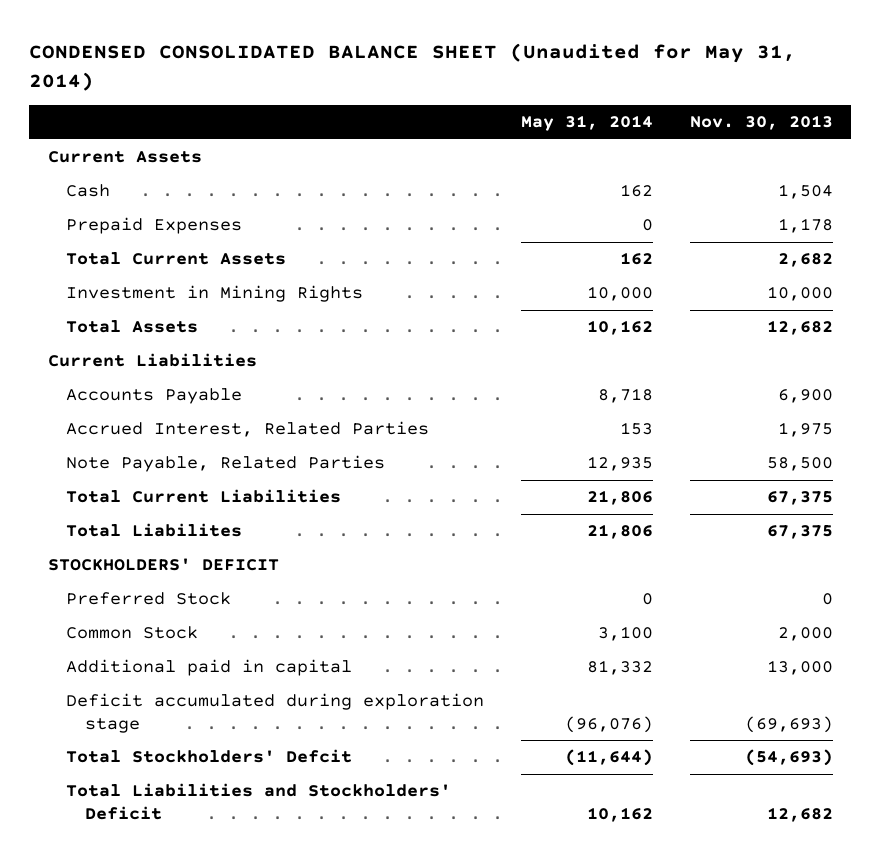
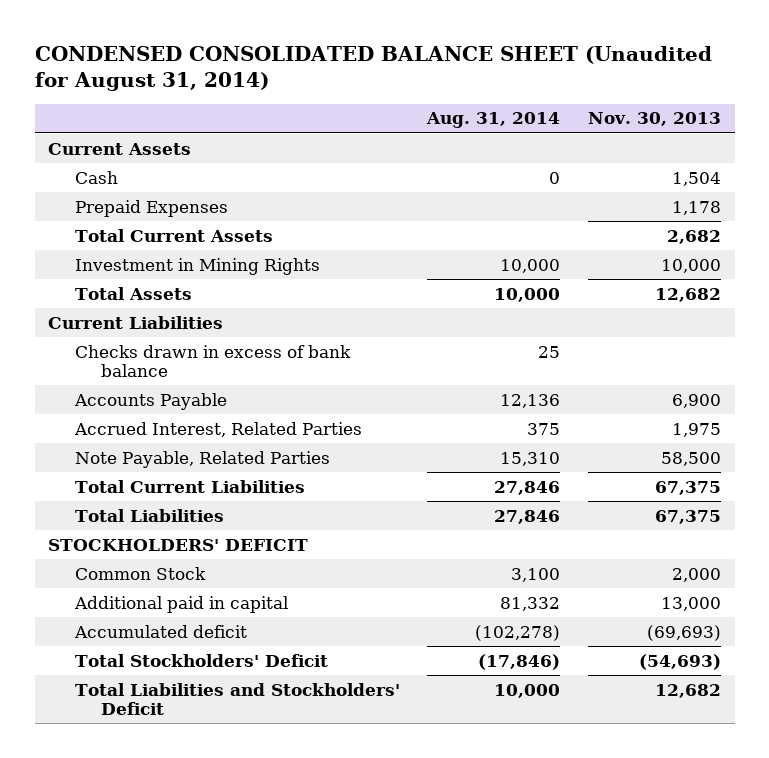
[29,43,797,91] CONDENSED CONSOLIDATED BALANCE SHEET (Unaudited for May 31, 2014) -> [34,45,712,92] CONDENSED CONSOLIDATED BALANCE SHEET (Unaudited for August 31, 2014)
[520,115,653,132] May 31, 2014 -> none
none -> [426,112,561,129] Aug. 31, 2014
none -> [74,344,351,377] Checks drawn in excess of bank balance
[66,523,243,538] Total Liabilites -> [74,508,224,522] Total Liabilities
[66,592,232,606] Preferred Stock -> none
[66,693,485,733] Deficit accumulated during exploration stage -> [73,624,247,638] Accumulated deficit
[66,749,353,764] Total Stockholders' Defcit -> [74,653,328,667] Total Stockholders' Deficit

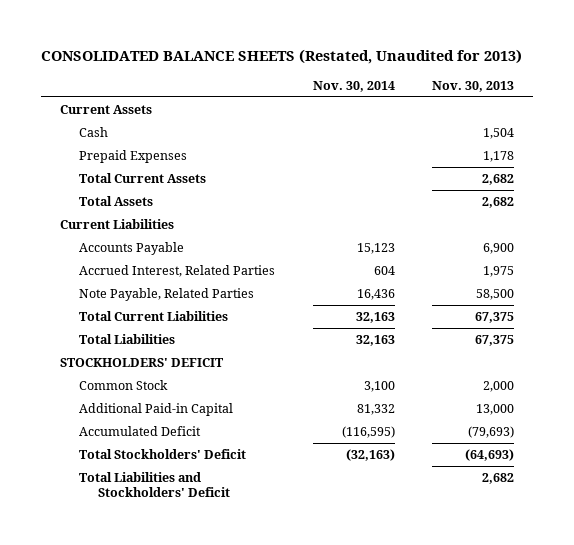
[34,45,712,92] CONDENSED CONSOLIDATED BALANCE SHEET (Unaudited for August 31, 2014) -> [41,49,523,65] CONSOLIDATED BALANCE SHEETS (Restated, Unaudited for 2013)
[426,112,561,129] Aug. 31, 2014 -> none
none -> [312,80,395,92] Nov. 30, 2014
[74,257,320,275] Investment in Mining Rights -> none
[654,287,721,302] 12,682 -> [482,197,515,209] 2,682
[74,344,351,377] Checks drawn in excess of bank balance -> none
[73,595,288,613] Additional paid in capital -> [79,403,234,417] Additional Paid-in Capital
[73,624,247,638] Accumulated deficit -> [79,426,202,437] Accumulated Deficit
[646,624,721,641] (69,693) -> [468,426,515,439] (79,693)
[638,653,721,670] (54,693) -> [465,449,515,462] (64,693)
[654,683,721,698] 12,682 -> [482,473,515,485] 2,682

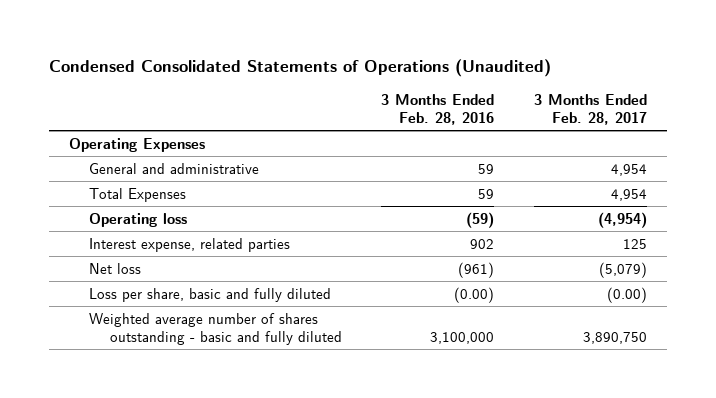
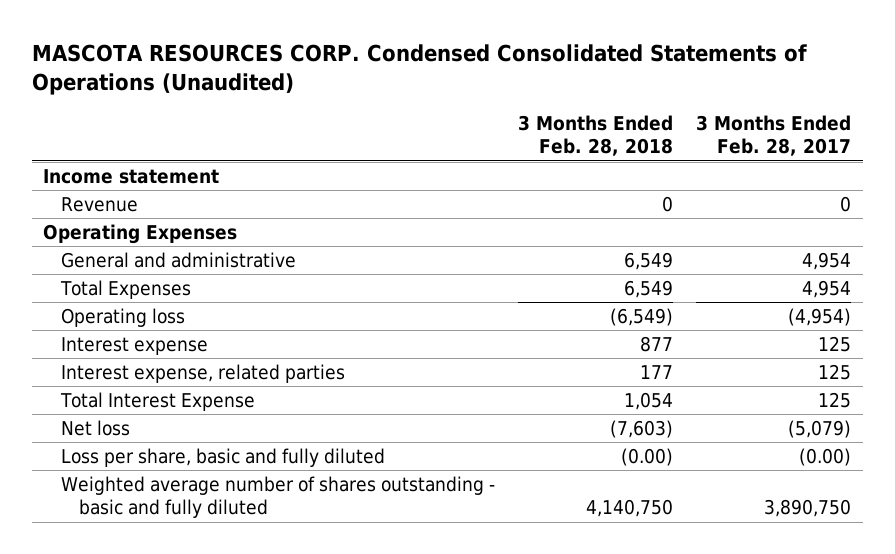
[49,59,552,78] Condensed Consolidated Statements of Operations (Unaudited) -> [31,44,807,96] MASCOTA RESOURCES CORP. Condensed Consolidated Statements of Operations (Unaudited)
[381,93,495,125] 3 Months Ended Feb. 28, 2016 -> none
none -> [518,114,674,157] 3 Months Ended Feb. 28, 2018
none -> [43,168,220,184] Income statement
none -> [61,196,139,212] Revenue
none -> [61,336,209,355] Interest expense
none -> [60,391,256,411] Total Interest Expense

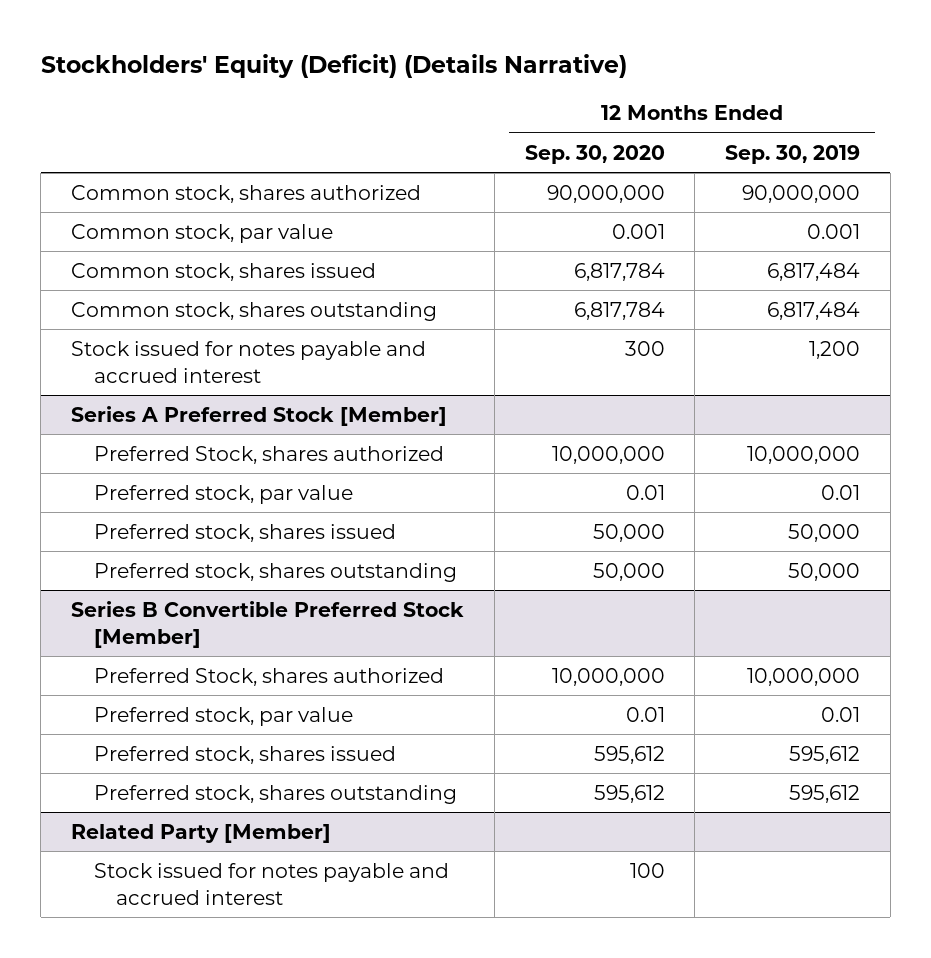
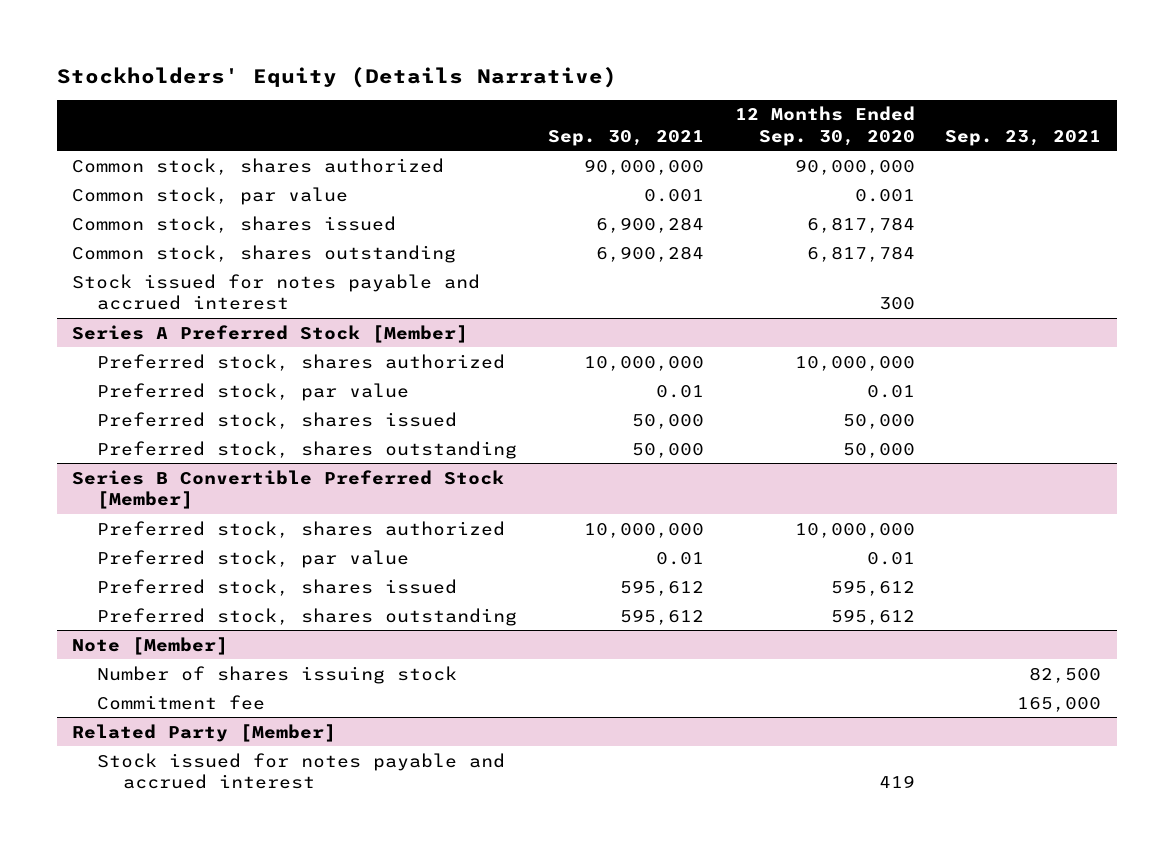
[40,53,627,78] Stockholders' Equity (Deficit) (Details Narrative) -> [56,66,617,88] Stockholders' Equity (Details Narrative)
[725,144,861,164] Sep. 30, 2019 -> none
none -> [548,129,705,146] Sep. 30, 2021
none -> [945,129,1102,146] Sep. 23, 2021
[93,445,444,464] Preferred Stock, shares authorized -> [97,353,506,371] Preferred stock, shares authorized
[93,667,444,686] Preferred Stock, shares authorized -> [97,520,506,538] Preferred stock, shares authorized
none -> [72,636,229,655] Note [Member]
none -> [97,665,458,684] Number of shares issuing stock
none -> [97,694,266,710] Commitment fee
[629,862,665,878] 100 -> [878,774,915,788] 419

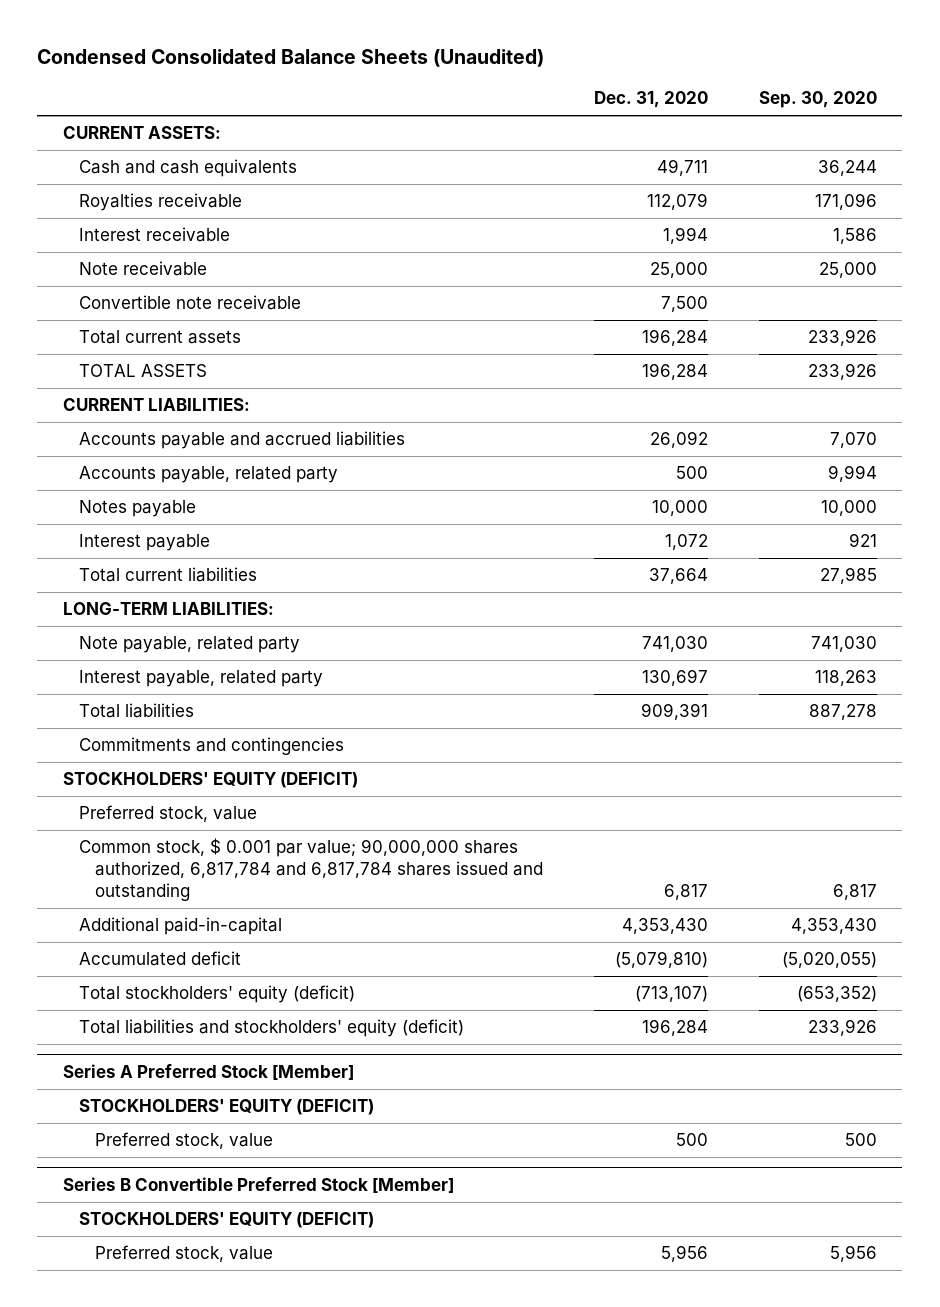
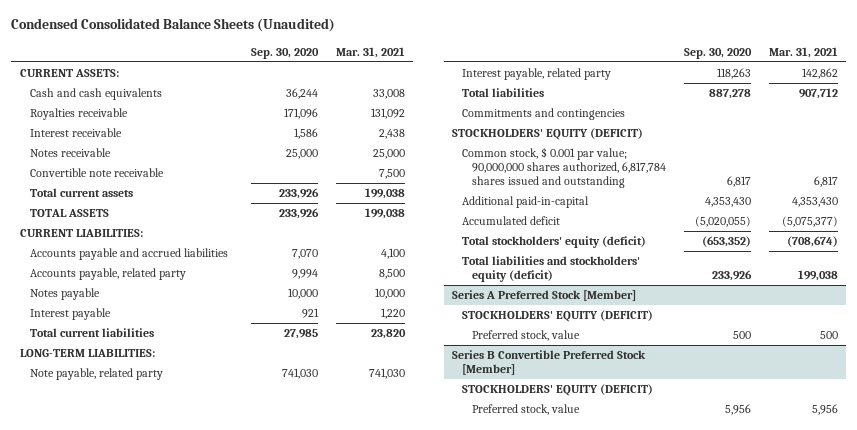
[594,91,709,109] Dec. 31, 2020 -> none
none -> [335,46,405,58] Mar. 31, 2021
[79,261,208,277] Note receivable -> [29,148,111,158] Notes receivable
[79,805,258,823] Preferred stock, value -> none
[79,838,544,902] Common stock, $ 0.001 par value; 90,000,000 shares authorized, 6,817,784 and 6,817,784 shares issued and outstanding -> [462,147,667,189] Common stock, $ 0.001 par value; 90,000,000 shares authorized, 6,817,784 shares issued and outstanding

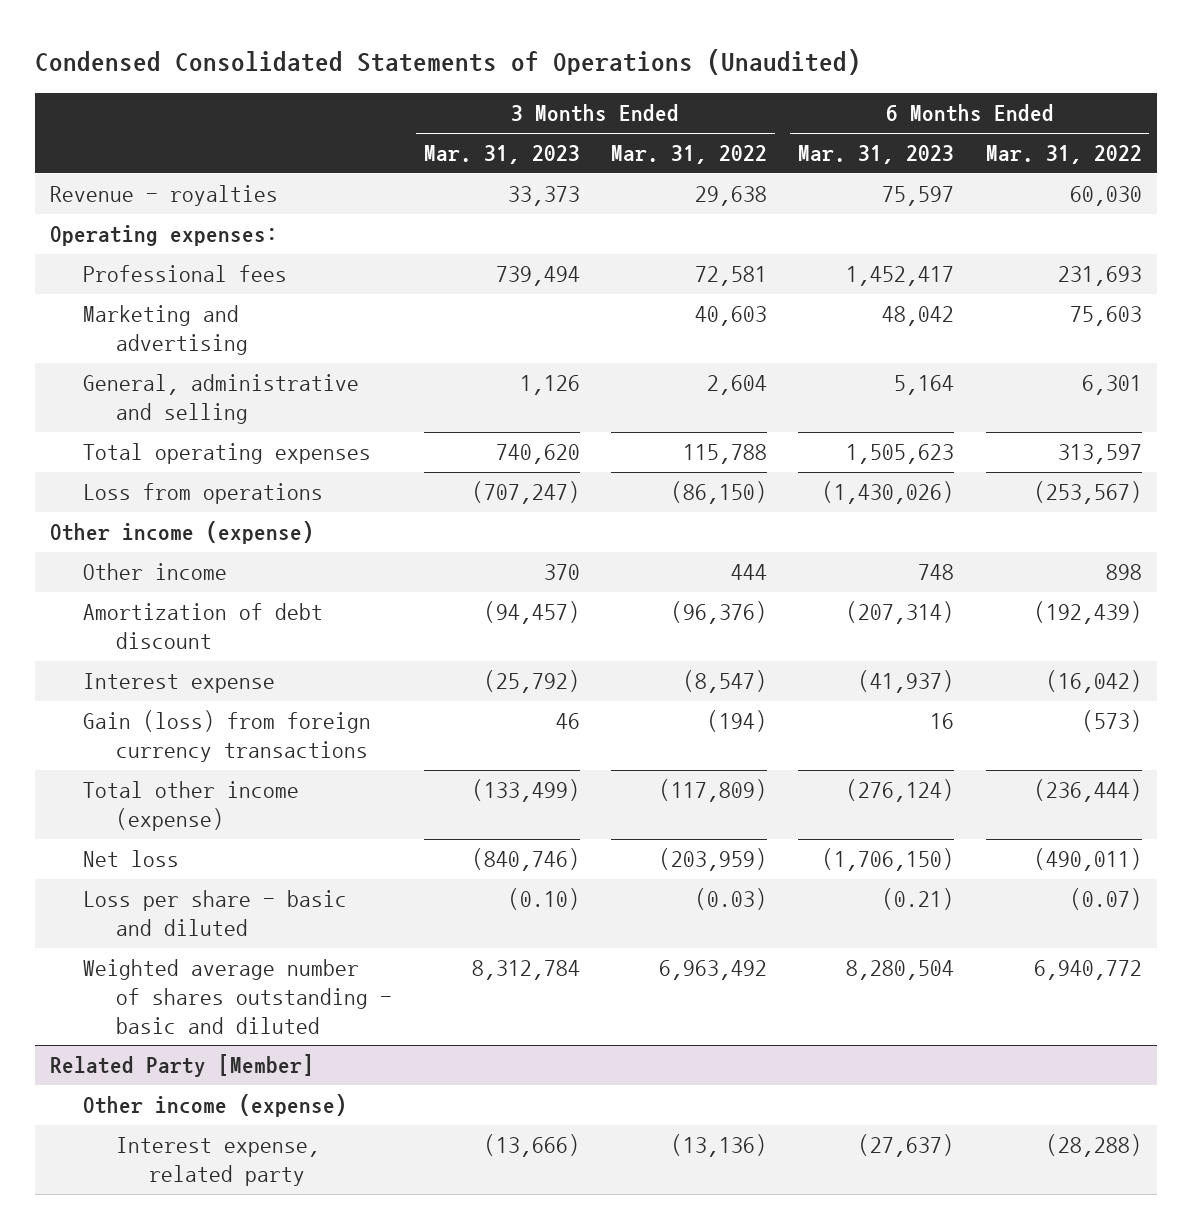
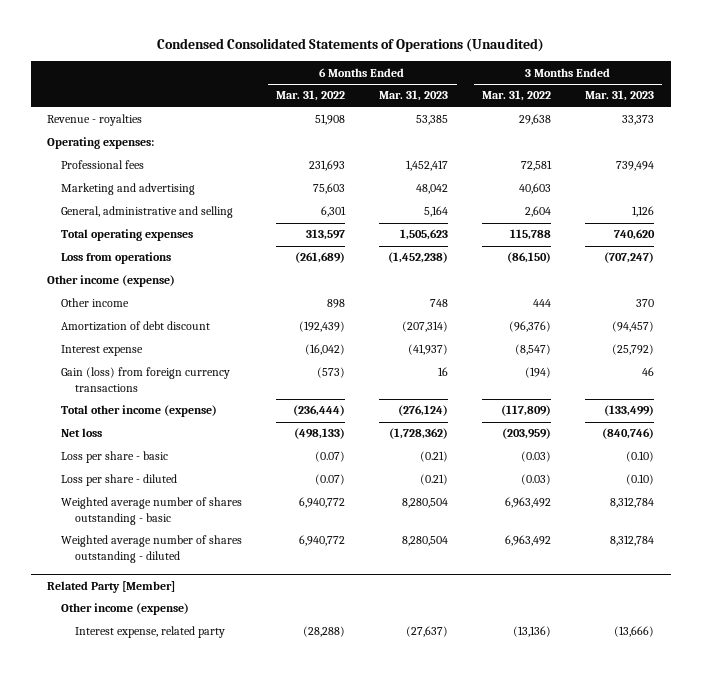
[882,186,955,207] 75,597 -> [416,115,449,126] 53,385
[1069,186,1142,207] 60,030 -> [315,114,346,126] 51,908
[822,481,955,505] (1,430,026) -> [388,252,449,264] (1,452,238)
[1033,481,1142,505] (253,567) -> [295,252,346,264] (261,689)
[822,848,955,872] (1,706,150) -> [389,428,449,440] (1,728,362)
[1033,848,1142,872] (490,011) -> [294,428,346,440] (498,133)
[83,890,348,936] Loss per share - basic and diluted -> [61,451,169,464] Loss per share - basic
none -> [61,474,178,487] Loss per share - diluted
[83,959,393,1034] Weighted average number of shares outstanding - basic and diluted -> [61,497,243,526] Weighted average number of shares outstanding - basic
none -> [61,535,243,564] Weighted average number of shares outstanding - diluted

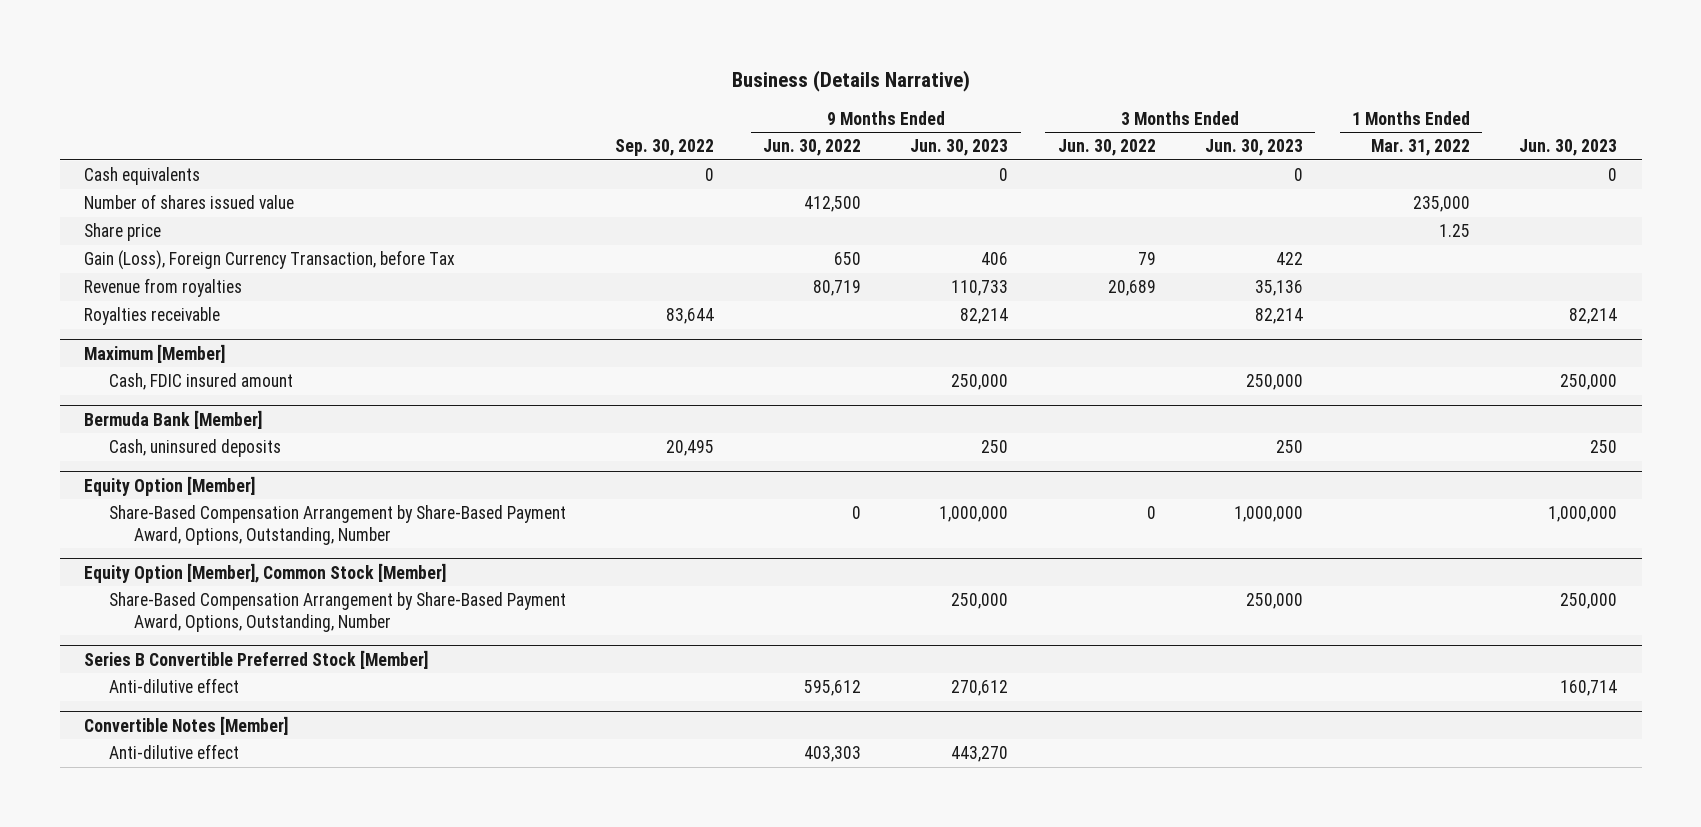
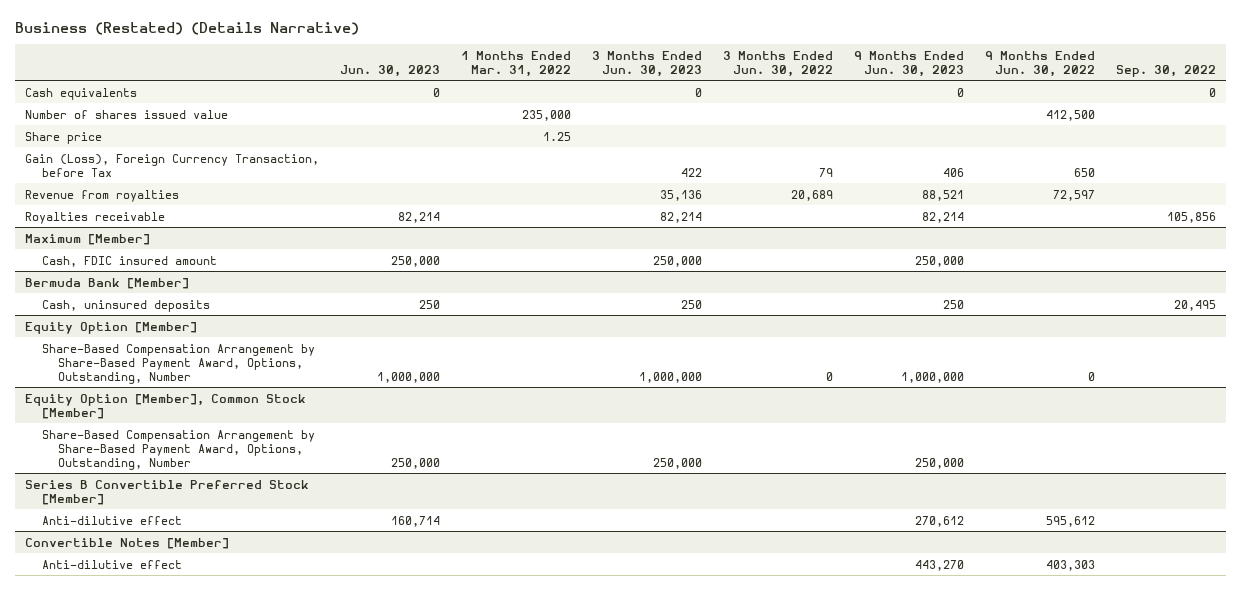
[731,69,970,92] Business (Details Narrative) -> [14,21,359,35] Business (Restated) (Details Narrative)
[813,280,862,297] 80,719 -> [1052,189,1095,201] 72,597
[951,280,1009,297] 110,733 -> [921,189,964,201] 88,521
[666,308,715,325] 83,644 -> [1166,211,1216,223] 105,856

